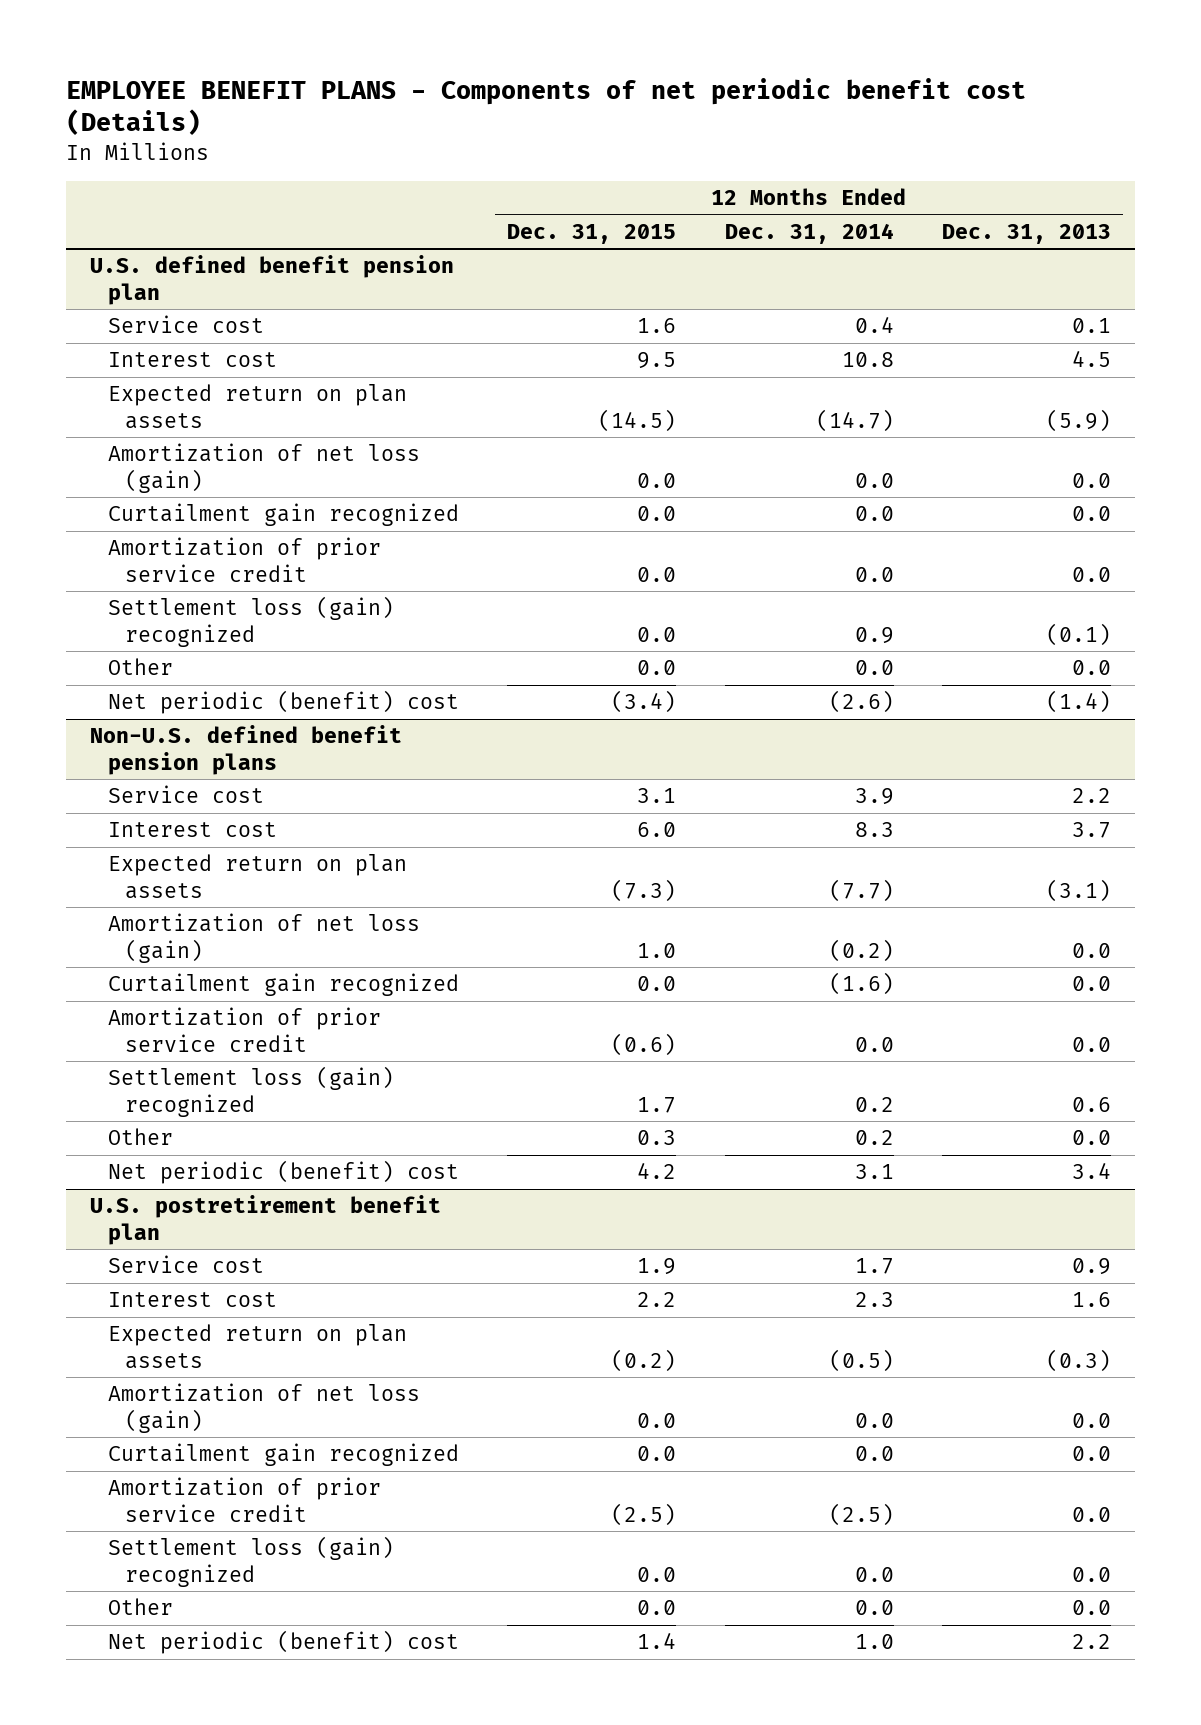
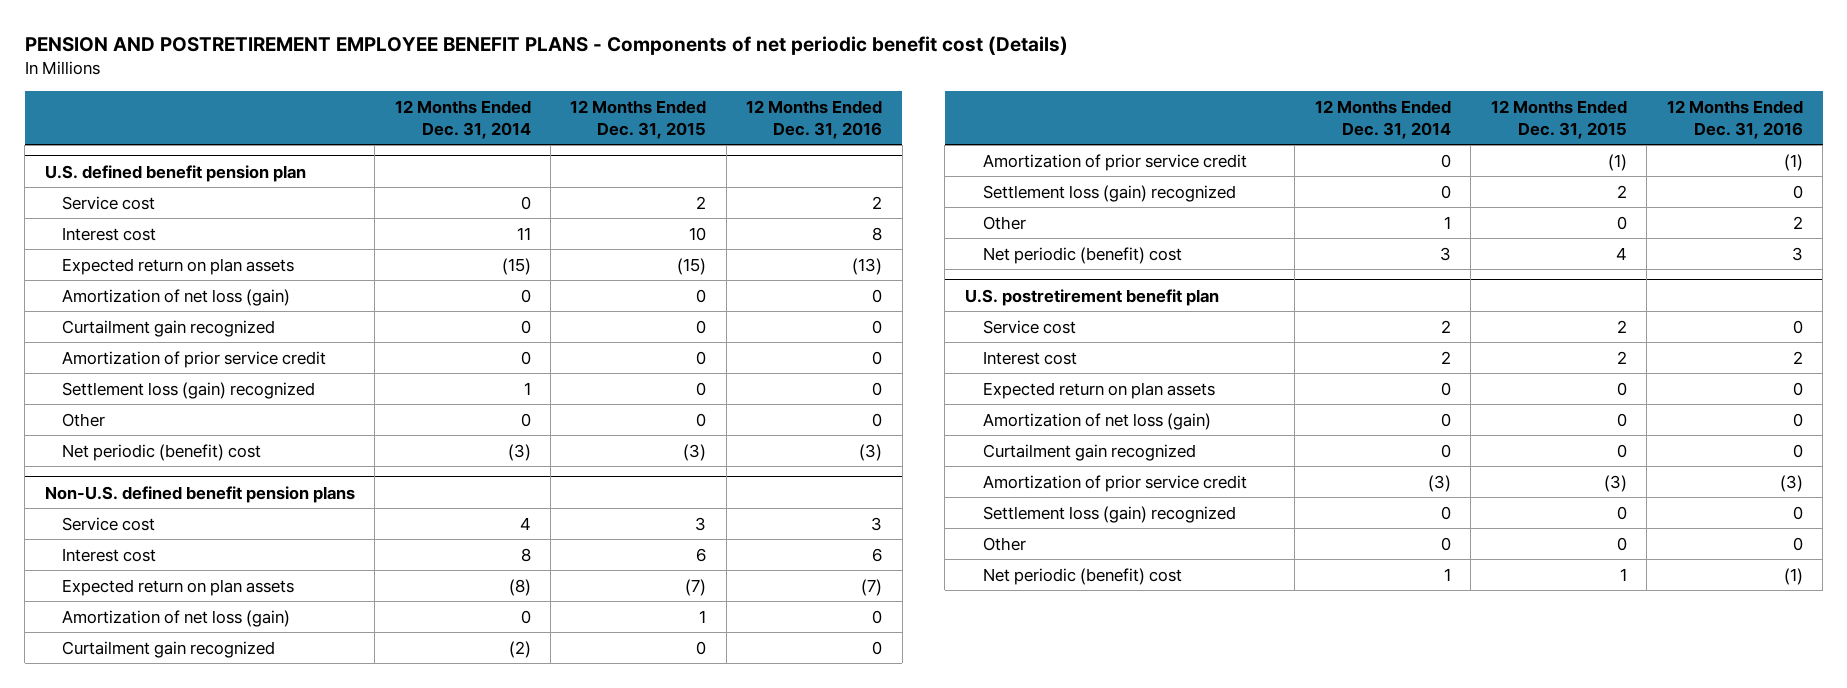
[65,77,1026,136] EMPLOYEE BENEFIT PLANS - Components of net periodic benefit cost (Details) -> [24,36,1068,56] PENSION AND POSTRETIREMENT EMPLOYEE BENEFIT PLANS - Components of net periodic benefit cost (Details)
[941,223,1111,244] Dec. 31, 2013 -> none
none -> [746,99,883,139] 12 Months Ended Dec. 31, 2016
[637,318,677,334] 1.6 -> [696,195,707,209] 2
[854,316,894,334] 0.4 -> [520,195,531,210] 0
[637,352,677,370] 9.5 -> [689,226,707,241] 10
[841,352,894,368] 10.8 -> [516,226,531,240] 11
[598,409,677,433] (14.5) -> [677,257,707,275] (15)
[815,409,894,433] (14.7) -> [501,257,531,275] (15)
[637,473,677,489] 0.0 -> [696,288,707,303] 0
[854,473,894,489] 0.0 -> [520,288,531,303] 0
[637,506,677,522] 0.0 -> [696,319,707,334] 0
[854,506,894,522] 0.0 -> [520,319,531,334] 0
[637,567,677,583] 0.0 -> [696,350,707,365] 0
[854,567,894,583] 0.0 -> [520,350,531,365] 0
[637,627,677,643] 0.0 -> [696,381,707,396] 0
[854,627,894,645] 0.9 -> [523,381,531,395] 1
[637,660,677,676] 0.0 -> [696,412,707,427] 0
[854,660,894,676] 0.0 -> [520,412,531,427] 0
[611,690,677,714] (3.4) -> [683,443,707,461] (3)
[828,690,894,714] (2.6) -> [507,443,531,461] (3)
[637,788,677,804] 3.1 -> [695,516,707,531] 3
[854,788,894,806] 3.9 -> [519,516,531,530] 4
[637,822,677,838] 6.0 -> [696,547,707,562] 6
[854,822,894,838] 8.3 -> [520,547,531,562] 8
[611,879,677,903] (7.3) -> [685,578,707,596] (7)
[828,879,894,903] (7.7) -> [508,578,531,596] (8)
[637,943,677,959] 1.0 -> [699,609,707,623] 1
[828,939,894,963] (0.2) -> [520,609,531,624] 0
[637,976,677,992] 0.0 -> [696,640,707,655] 0
[828,972,894,996] (1.6) -> [508,640,531,658] (2)
[611,1033,677,1057] (0.6) -> [1607,153,1627,171] (1)
[854,1037,894,1053] 0.0 -> [1440,153,1451,168] 0
[637,1097,677,1114] 1.7 -> [1616,184,1627,198] 2
[854,1097,894,1113] 0.2 -> [1440,184,1451,199] 0
[637,1130,677,1146] 0.3 -> [1616,215,1627,230] 0
[854,1130,894,1146] 0.2 -> [1443,215,1451,229] 1
[637,1162,677,1180] 4.2 -> [1615,246,1627,260] 4
[854,1164,894,1180] 3.1 -> [1439,246,1451,261] 3
[637,1258,677,1276] 1.9 -> [1616,319,1627,333] 2
[854,1258,894,1275] 1.7 -> [1440,319,1451,333] 2
[637,1292,677,1308] 2.2 -> [1616,350,1627,364] 2
[854,1292,894,1308] 2.3 -> [1440,350,1451,364] 2
[611,1349,677,1373] (0.2) -> [1616,381,1627,396] 0
[828,1349,894,1373] (0.5) -> [1440,381,1451,396] 0
[637,1413,677,1429] 0.0 -> [1616,412,1627,427] 0
[854,1413,894,1429] 0.0 -> [1440,412,1451,427] 0
[637,1446,677,1462] 0.0 -> [1616,443,1627,458] 0
[854,1446,894,1462] 0.0 -> [1440,443,1451,458] 0
[611,1503,677,1527] (2.5) -> [1603,474,1627,492] (3)
[828,1503,894,1527] (2.5) -> [1427,474,1451,492] (3)
[637,1567,677,1583] 0.0 -> [1616,505,1627,520] 0
[854,1567,894,1583] 0.0 -> [1440,505,1451,520] 0
[637,1600,677,1616] 0.0 -> [1616,536,1627,551] 0
[854,1600,894,1616] 0.0 -> [1440,536,1451,551] 0
[637,1632,677,1650] 1.4 -> [1619,567,1627,581] 1
[854,1634,894,1650] 1.0 -> [1443,567,1451,581] 1

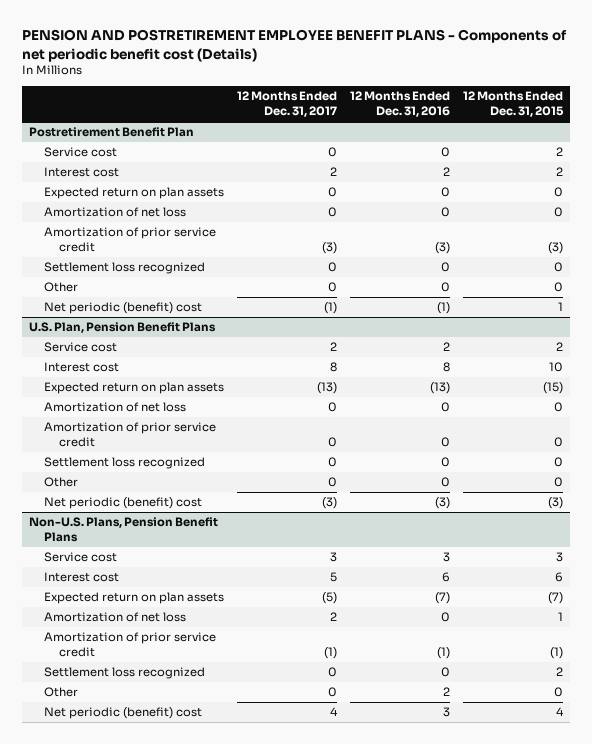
[394,99,531,139] 12 Months Ended Dec. 31, 2014 -> none
none -> [237,91,338,118] 12 Months Ended Dec. 31, 2017
none -> [28,127,194,138] Postretirement Benefit Plan
none -> [43,147,117,158] Service cost
none -> [43,167,119,178] Interest cost
none -> [43,187,224,200] Expected return on plan assets
none -> [43,207,186,218] Amortization of net loss
none -> [43,227,216,253] Amortization of prior service credit
none -> [43,262,205,275] Settlement loss recognized
none -> [43,282,78,293] Other
none -> [43,302,202,315] Net periodic (benefit) cost
[44,164,306,182] U.S. defined benefit pension plan -> [28,322,216,334] U.S. Plan, Pension Benefit Plans
[62,319,276,337] Curtailment gain recognized -> none
[62,288,291,306] Amortization of net loss (gain) -> [43,402,186,413] Amortization of net loss
[62,381,316,399] Settlement loss (gain) recognized -> [43,457,205,470] Settlement loss recognized
[44,485,355,503] Non-U.S. defined benefit pension plans -> [28,517,218,543] Non-U.S. Plans, Pension Benefit Plans
[62,640,276,658] Curtailment gain recognized -> none
[62,609,291,627] Amortization of net loss (gain) -> [43,612,186,623] Amortization of net loss
[982,184,1236,202] Settlement loss (gain) recognized -> [43,667,205,680] Settlement loss recognized
[964,288,1219,306] U.S. postretirement benefit plan -> none
[982,319,1076,334] Service cost -> none
[982,350,1077,365] Interest cost -> none
[982,381,1215,399] Expected return on plan assets -> none
[982,412,1211,430] Amortization of net loss (gain) -> none
[982,443,1196,461] Curtailment gain recognized -> none
[982,474,1247,492] Amortization of prior service credit -> none
[982,505,1236,523] Settlement loss (gain) recognized -> none
[982,536,1026,551] Other -> none
[982,567,1182,585] Net periodic (benefit) cost -> none

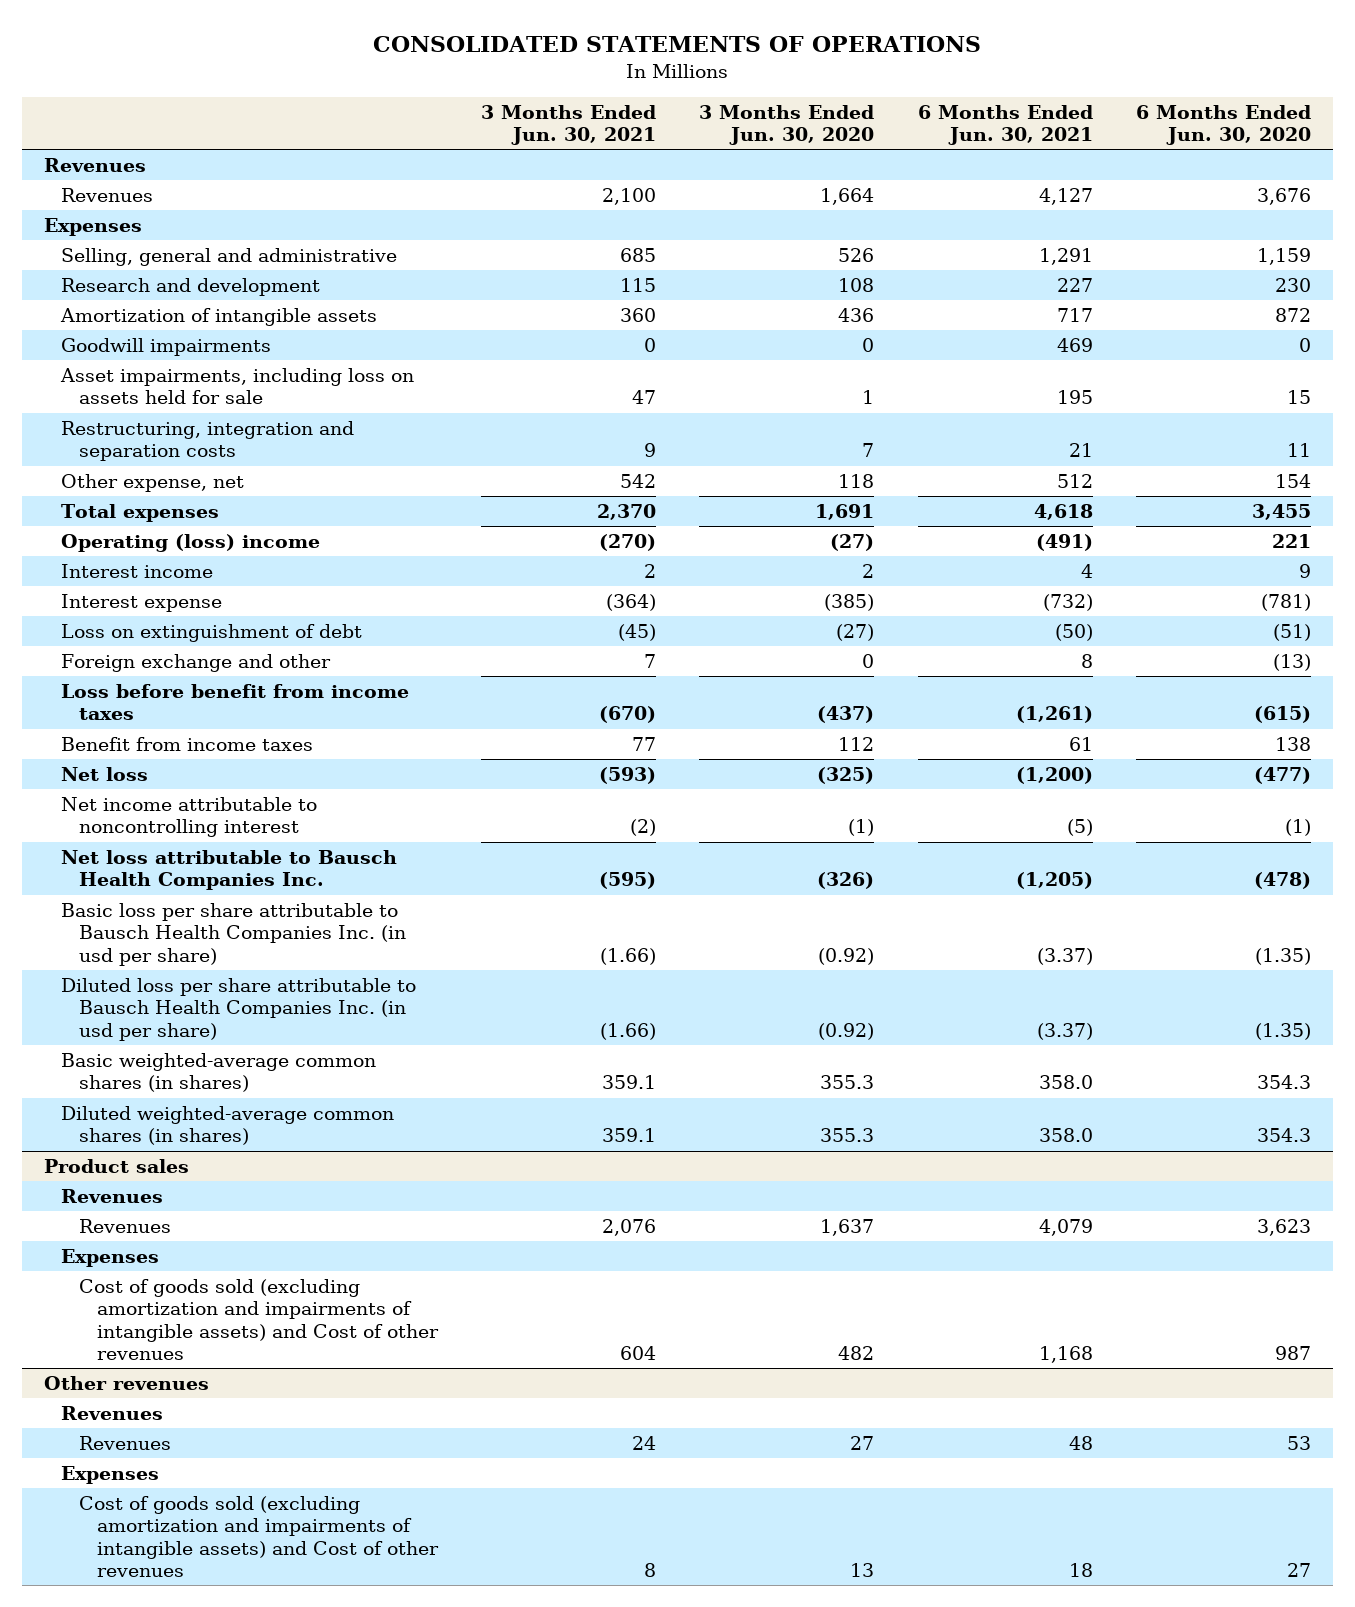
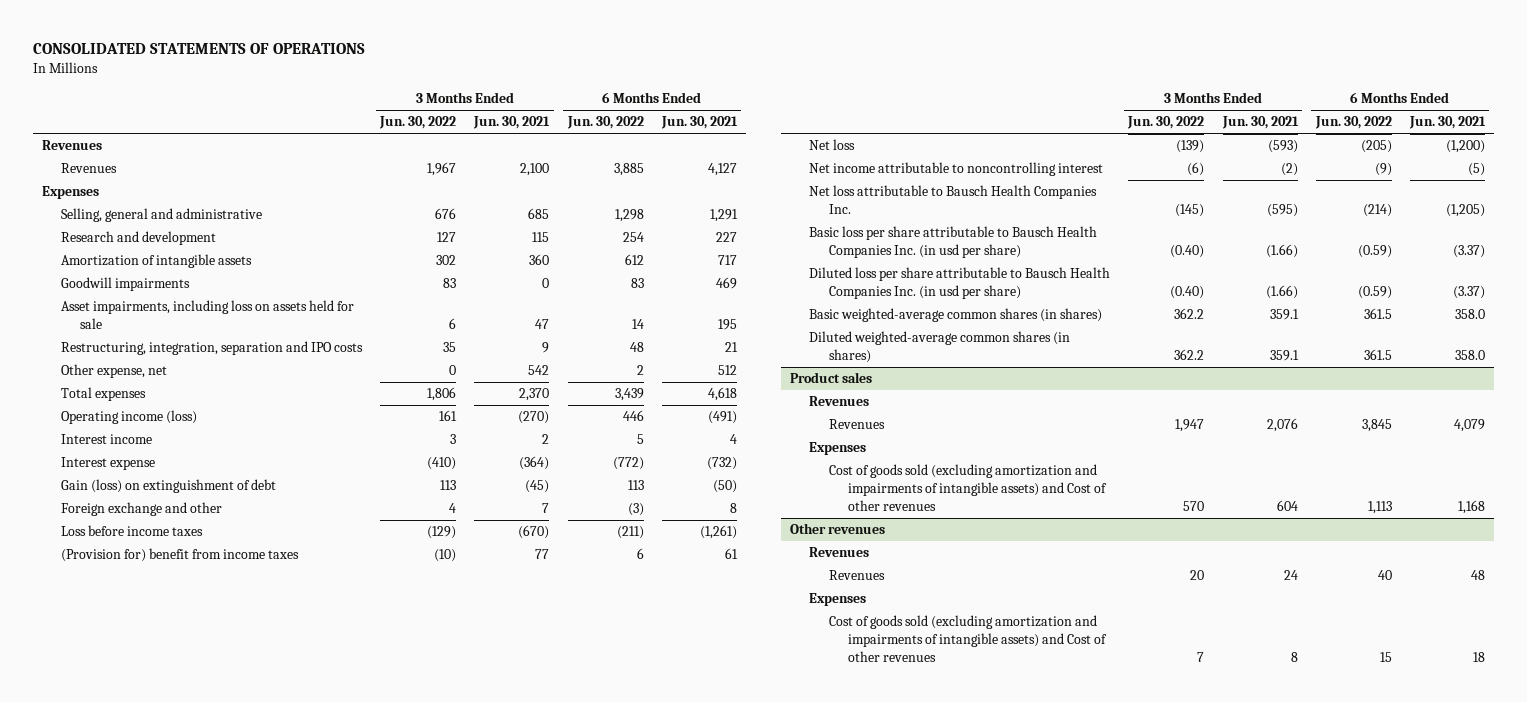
[699,104,875,146] 3 Months Ended Jun. 30, 2020 -> none
[1135,104,1311,146] 6 Months Ended Jun. 30, 2020 -> none
none -> [379,116,457,130] Jun. 30, 2022
none -> [566,116,644,130] Jun. 30, 2022
[61,421,355,462] Restructuring, integration and separation costs -> [61,341,364,356] Restructuring, integration, separation and IPO costs
[61,534,321,553] Operating (loss) income -> [61,410,198,425] Operating income (loss)
[61,624,363,643] Loss on extinguishment of debt -> [61,479,277,494] Gain (loss) on extinguishment of debt
[61,684,410,721] Loss before benefit from income taxes -> [61,525,204,537] Loss before income taxes
[61,737,314,752] Benefit from income taxes -> [61,548,300,563] (Provision for) benefit from income taxes

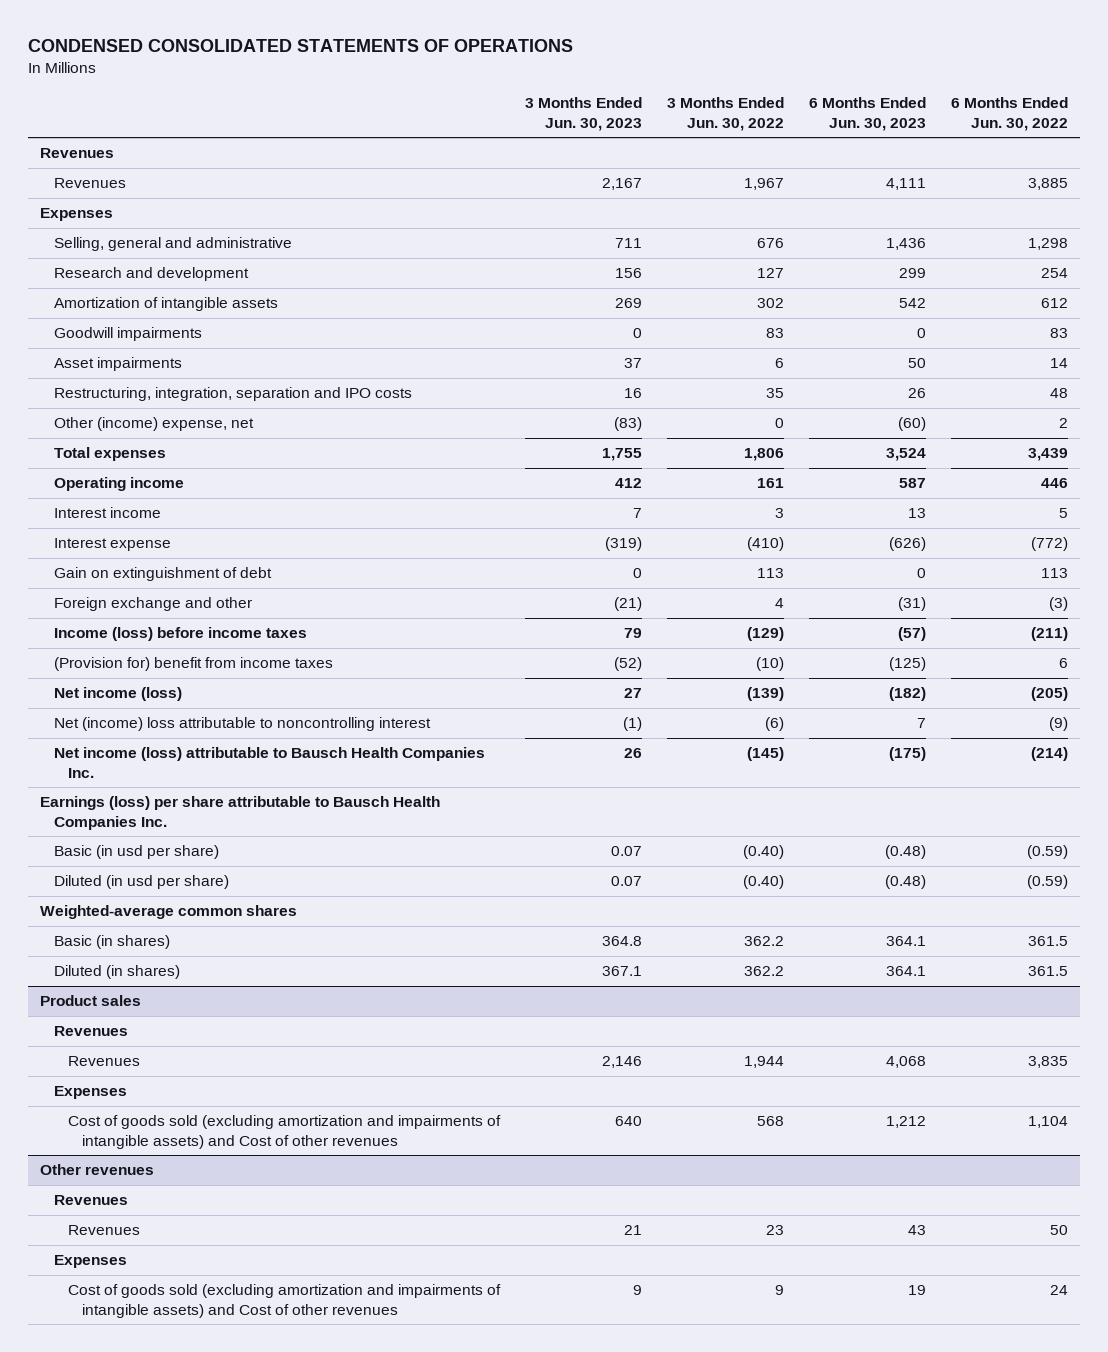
[32,43,365,55] CONSOLIDATED STATEMENTS OF OPERATIONS -> [27,38,573,52] CONDENSED CONSOLIDATED STATEMENTS OF OPERATIONS
[473,116,551,130] Jun. 30, 2021 -> none
[660,116,738,130] Jun. 30, 2021 -> none
none -> [524,97,642,131] 3 Months Ended Jun. 30, 2023
none -> [808,97,926,131] 6 Months Ended Jun. 30, 2023
[61,300,355,330] Asset impairments, including loss on assets held for sale -> [54,357,183,372] Asset impairments
[61,364,168,379] Other expense, net -> [54,417,255,432] Other (income) expense, net
[61,410,198,425] Operating income (loss) -> [54,477,185,492] Operating income
[61,479,277,494] Gain (loss) on extinguishment of debt -> [54,567,273,582] Gain on extinguishment of debt
[61,525,204,537] Loss before income taxes -> [54,627,308,642] Income (loss) before income taxes
[809,139,856,151] Net loss -> [54,687,183,702] Net income (loss)
[809,162,1104,177] Net income attributable to noncontrolling interest -> [54,717,432,732] Net (income) loss attributable to noncontrolling interest
[809,185,1098,215] Net loss attributable to Bausch Health Companies Inc. -> [54,747,486,778] Net income (loss) attributable to Bausch Health Companies Inc.
none -> [40,796,441,830] Earnings (loss) per share attributable to Bausch Health Companies Inc.
[809,226,1098,259] Basic loss per share attributable to Bausch Health Companies Inc. (in usd per share) -> [54,845,220,860] Basic (in usd per share)
[809,267,1111,300] Diluted loss per share attributable to Bausch Health Companies Inc. (in usd per share) -> [54,875,230,890] Diluted (in usd per share)
none -> [40,905,298,920] Weighted-average common shares
[809,308,1103,323] Basic weighted-average common shares (in shares) -> [54,935,171,950] Basic (in shares)
[809,331,1071,364] Diluted weighted-average common shares (in shares) -> [54,965,181,980] Diluted (in shares)
[1175,419,1205,433] 1,947 -> [743,1056,784,1069] 1,944
[1361,419,1392,433] 3,845 -> [1027,1056,1068,1069] 3,835
[1183,501,1205,512] 570 -> [756,1116,784,1127] 568
[1367,501,1392,515] 1,113 -> [1027,1116,1068,1129] 1,104
[1190,570,1205,581] 20 -> [765,1225,784,1236] 23
[1377,570,1392,581] 40 -> [1049,1225,1068,1236] 50
[1197,652,1205,663] 7 -> [774,1285,784,1296] 9
[1379,652,1392,663] 15 -> [1049,1285,1068,1296] 24

